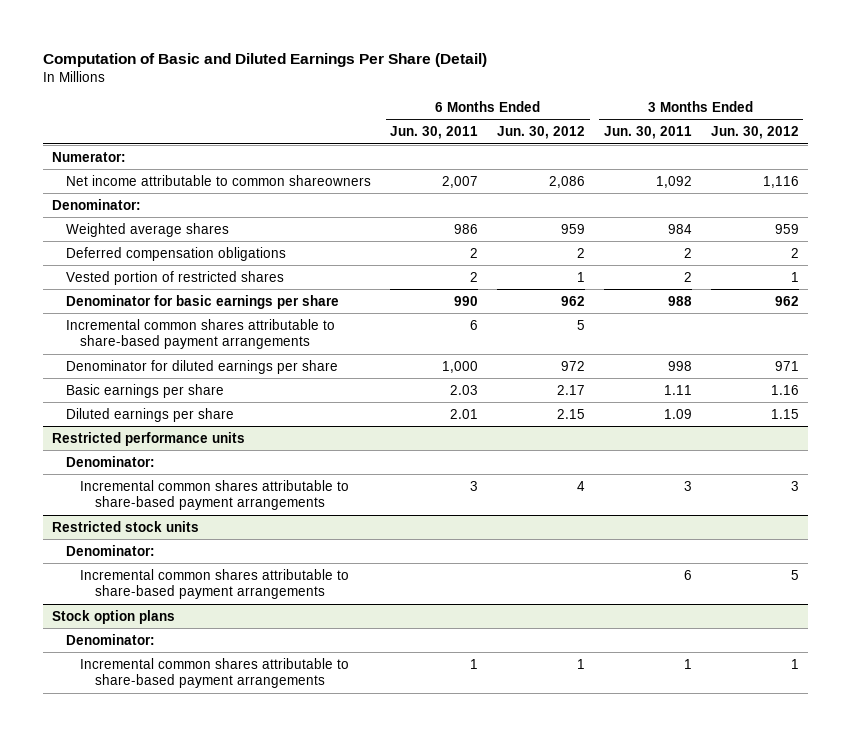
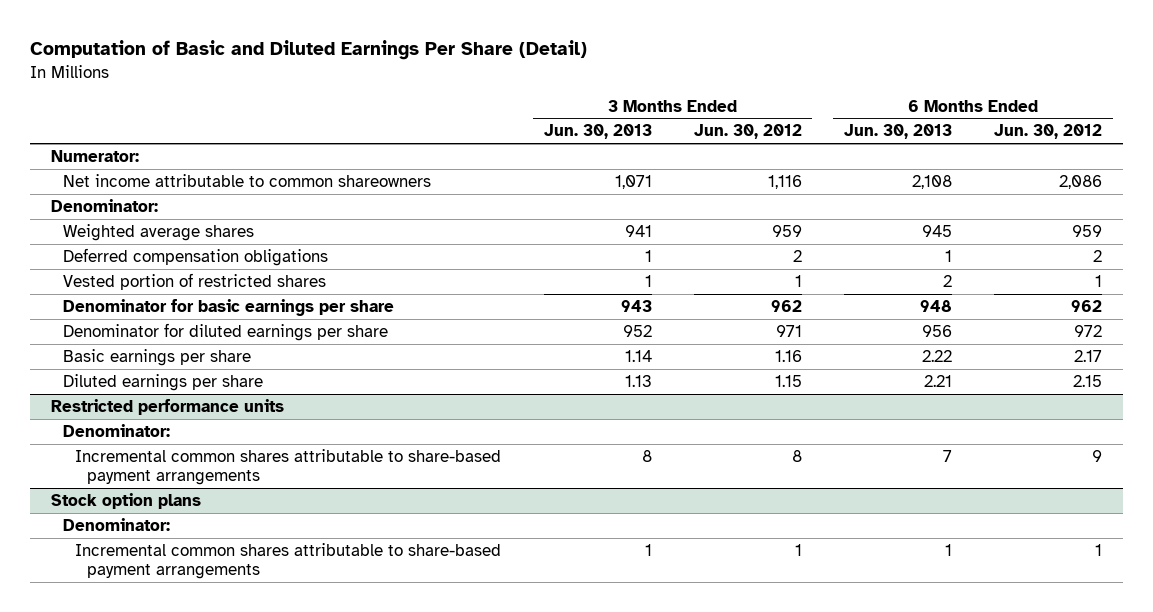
[390,126,479,140] Jun. 30, 2011 -> none
[603,126,692,140] Jun. 30, 2011 -> none
none -> [543,124,652,140] Jun. 30, 2013
none -> [843,124,952,140] Jun. 30, 2013
[66,318,336,350] Incremental common shares attributable to share-based payment arrangements -> none
[52,520,200,532] Restricted stock units -> none
[66,544,156,556] Denominator: -> none
[80,568,350,600] Incremental common shares attributable to share-based payment arrangements -> none
[577,480,586,491] 4 -> [1092,449,1103,462] 9
[790,480,799,491] 3 -> [791,449,802,462] 8

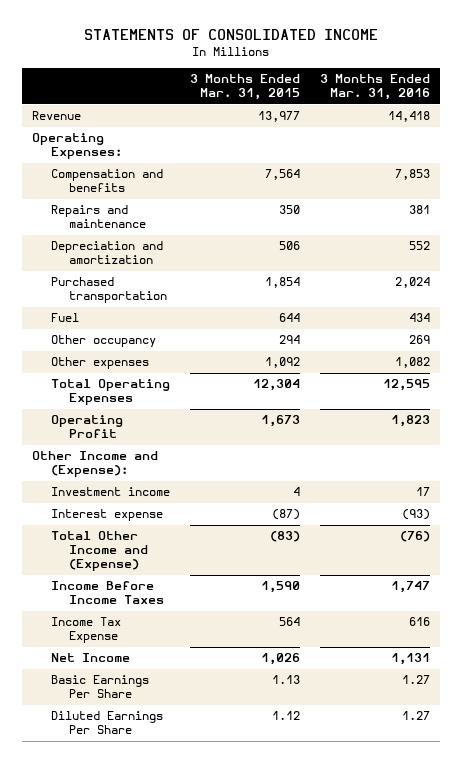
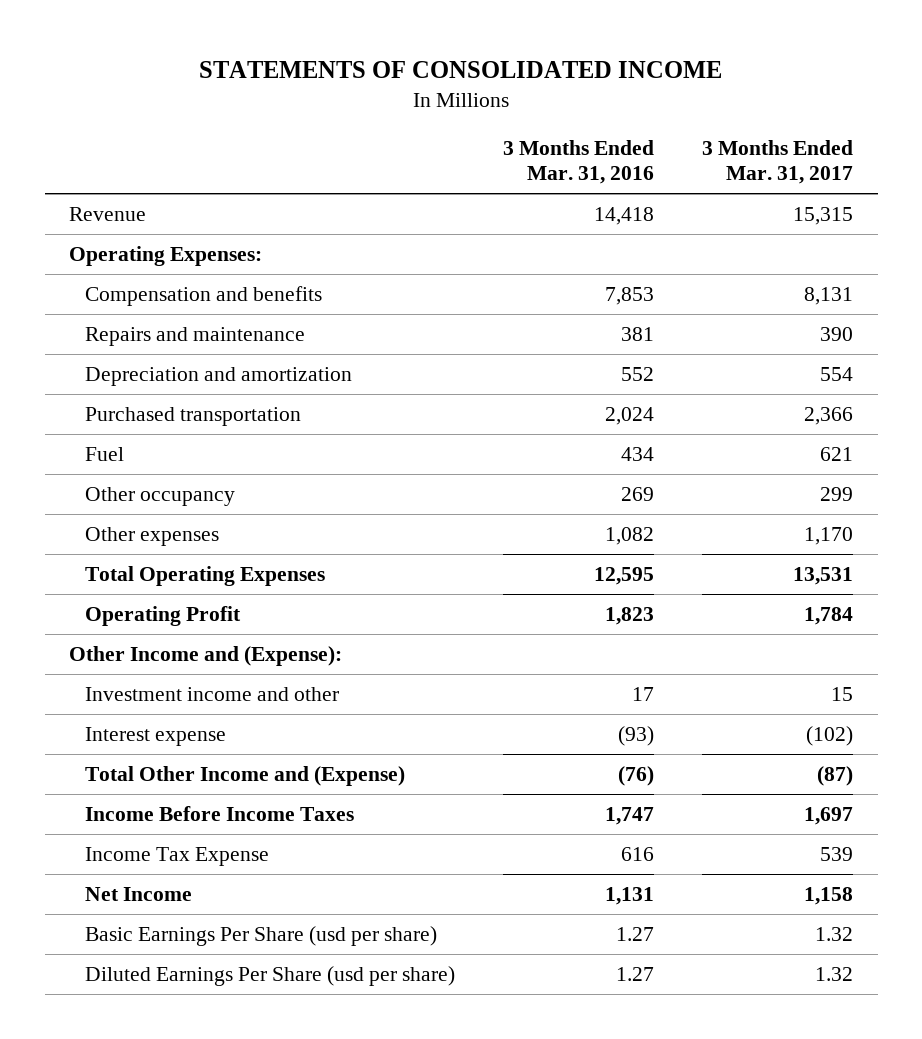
[189,74,300,101] 3 Months Ended Mar. 31, 2015 -> none
none -> [702,139,854,185] 3 Months Ended Mar. 31, 2017
[50,487,170,497] Investment income -> [85,686,340,701] Investment income and other
[50,675,149,699] Basic Earnings Per Share -> [85,925,438,946] Basic Earnings Per Share (usd per share)
[50,711,163,735] Diluted Earnings Per Share -> [85,965,456,986] Diluted Earnings Per Share (usd per share)

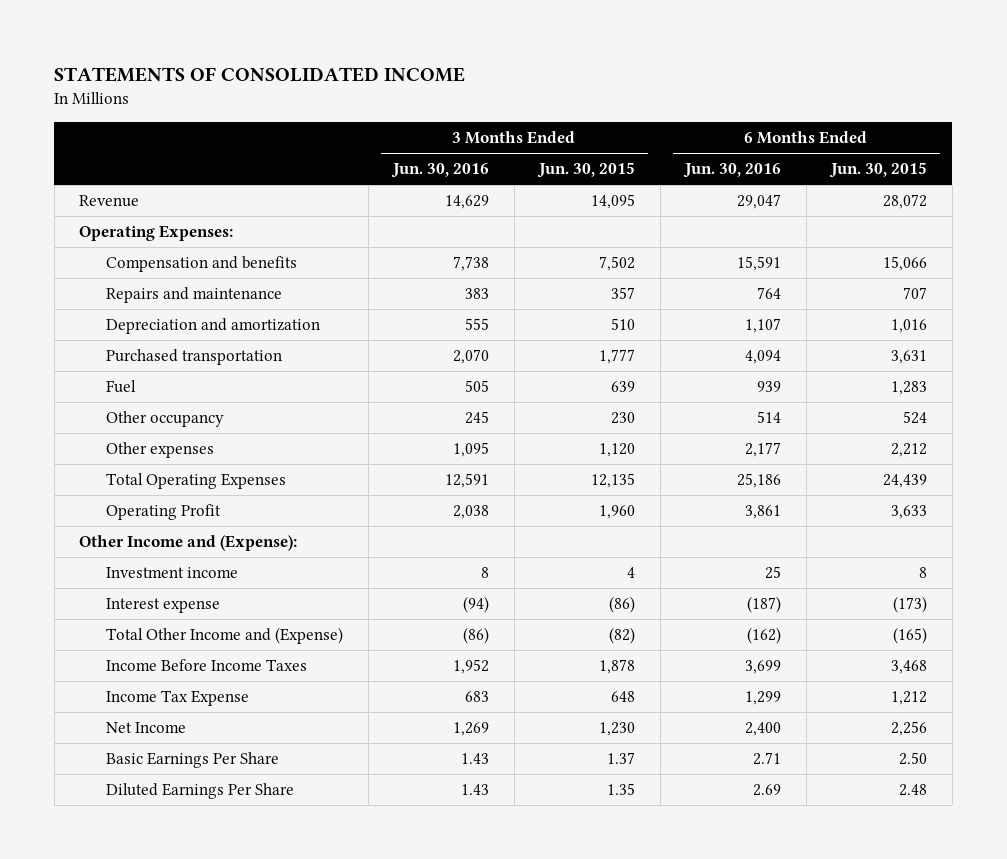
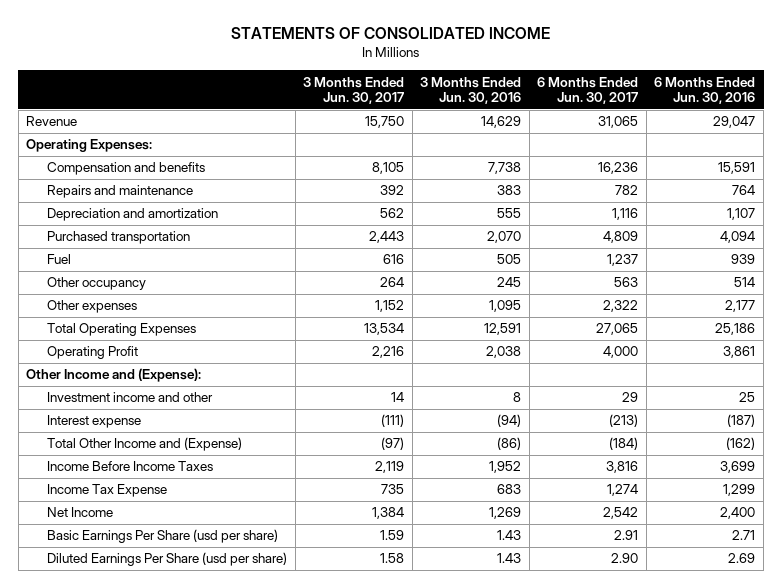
[537,162,636,179] Jun. 30, 2015 -> none
[829,162,928,179] Jun. 30, 2015 -> none
none -> [303,76,405,105] 3 Months Ended Jun. 30, 2017
none -> [537,76,639,105] 6 Months Ended Jun. 30, 2017
[106,567,239,579] Investment income -> [47,392,214,403] Investment income and other
[106,752,280,769] Basic Earnings Per Share -> [47,529,279,544] Basic Earnings Per Share (usd per share)
[106,783,295,800] Diluted Earnings Per Share -> [47,552,288,567] Diluted Earnings Per Share (usd per share)

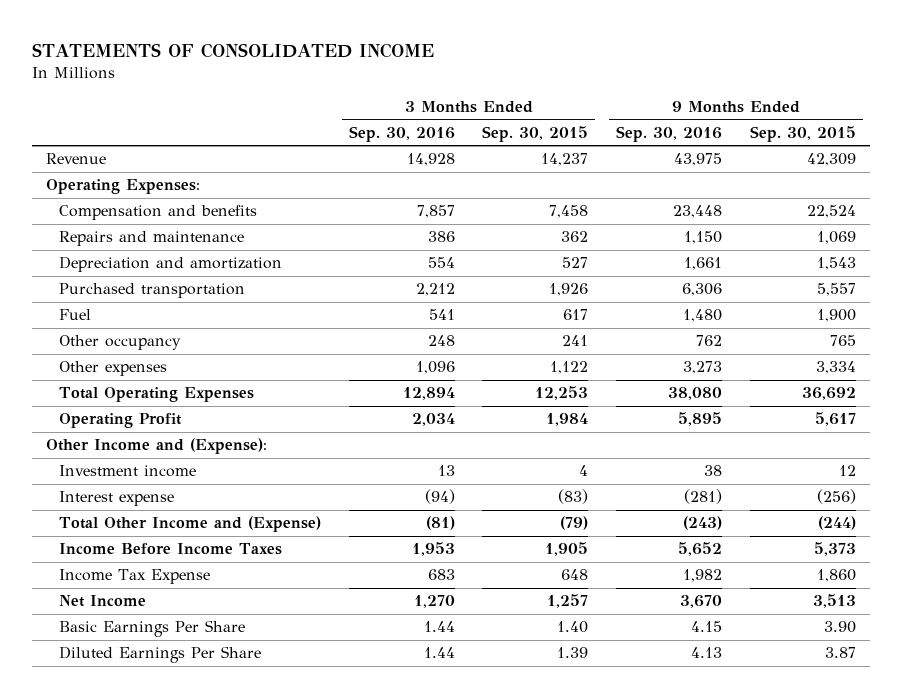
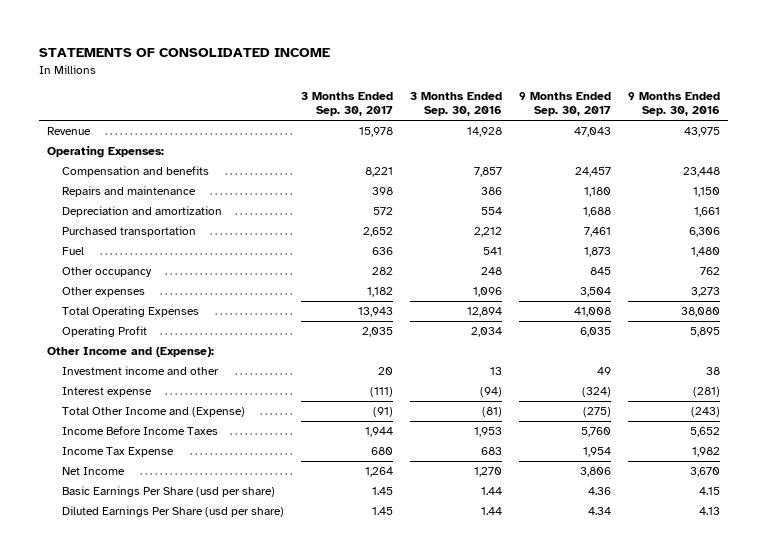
[482,125,589,142] Sep. 30, 2015 -> none
[749,125,856,142] Sep. 30, 2015 -> none
none -> [300,91,393,117] 3 Months Ended Sep. 30, 2017
none -> [518,91,611,117] 9 Months Ended Sep. 30, 2017
[58,465,196,478] Investment income -> [61,366,219,376] Investment income and other
[58,620,245,638] Basic Earnings Per Share -> [61,486,275,498] Basic Earnings Per Share (usd per share)
[58,646,261,664] Diluted Earnings Per Share -> [61,506,284,518] Diluted Earnings Per Share (usd per share)

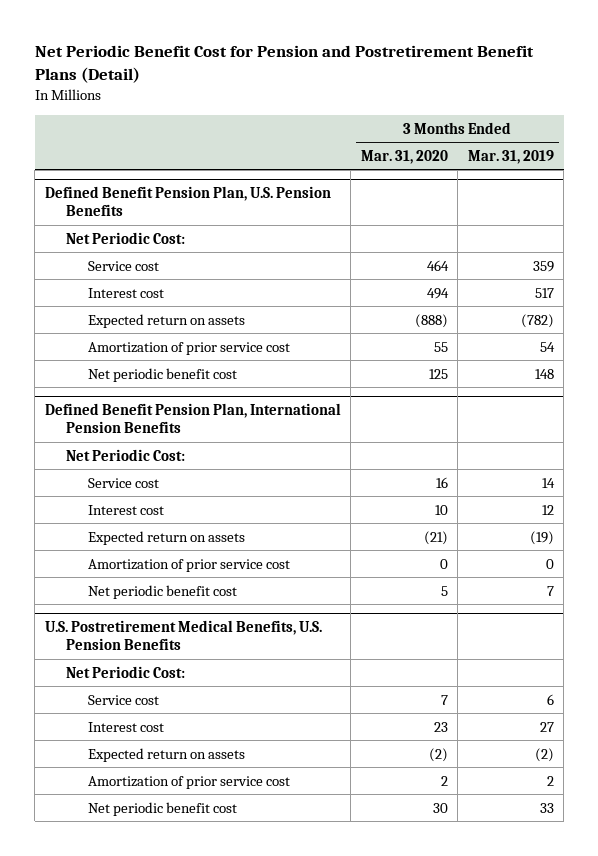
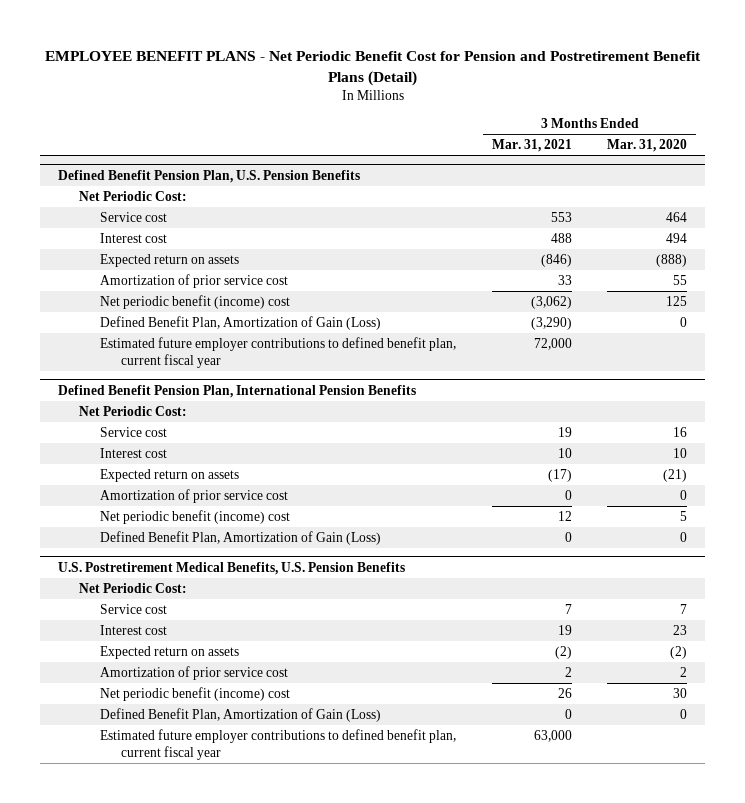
[34,45,534,84] Net Periodic Benefit Cost for Pension and Postretirement Benefit Plans (Detail) -> [44,50,701,86] EMPLOYEE BENEFIT PLANS - Net Periodic Benefit Cost for Pension and Postretirement Benefit Plans (Detail)
[467,149,554,164] Mar. 31, 2019 -> none
none -> [491,139,572,153] Mar. 31, 2021
[88,367,238,382] Net periodic benefit cost -> [99,294,290,309] Net periodic benefit (income) cost
none -> [99,315,381,330] Defined Benefit Plan, Amortization of Gain (Loss)
none -> [99,336,456,369] Estimated future employer contributions to defined benefit plan, current fiscal year
[88,584,238,599] Net periodic benefit cost -> [99,509,290,524] Net periodic benefit (income) cost
none -> [99,530,381,545] Defined Benefit Plan, Amortization of Gain (Loss)
[88,801,238,816] Net periodic benefit cost -> [99,686,290,701] Net periodic benefit (income) cost
none -> [99,707,381,722] Defined Benefit Plan, Amortization of Gain (Loss)
none -> [99,728,456,761] Estimated future employer contributions to defined benefit plan, current fiscal year

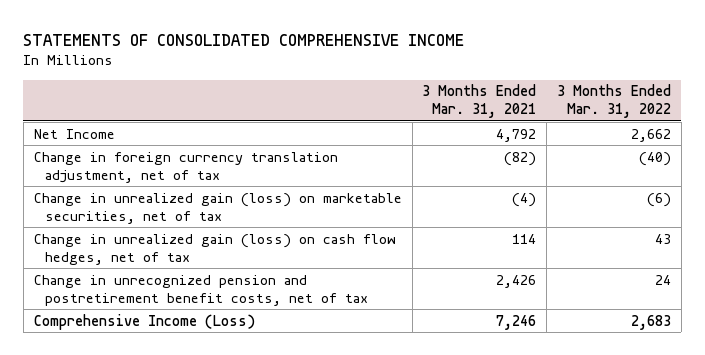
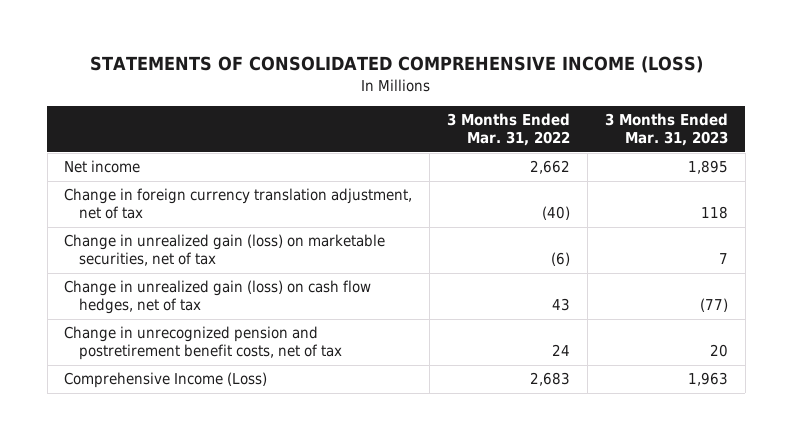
[23,33,465,46] STATEMENTS OF CONSOLIDATED COMPREHENSIVE INCOME -> [90,56,704,74] STATEMENTS OF CONSOLIDATED COMPREHENSIVE INCOME (LOSS)
[422,84,537,119] 3 Months Ended Mar. 31, 2021 -> none
none -> [604,113,728,147] 3 Months Ended Mar. 31, 2023
[33,128,115,139] Net Income -> [64,160,141,174] Net income

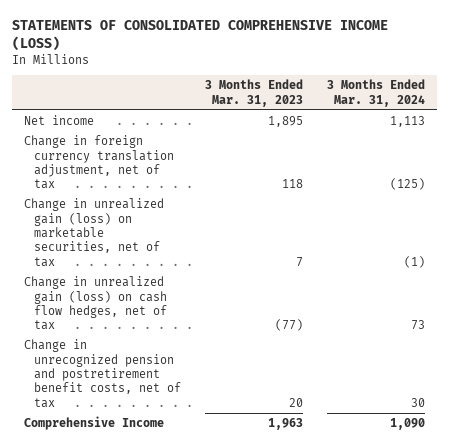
[447,113,571,147] 3 Months Ended Mar. 31, 2022 -> none
none -> [327,79,426,107] 3 Months Ended Mar. 31, 2024
[64,372,268,389] Comprehensive Income (Loss) -> [24,416,165,431] Comprehensive Income

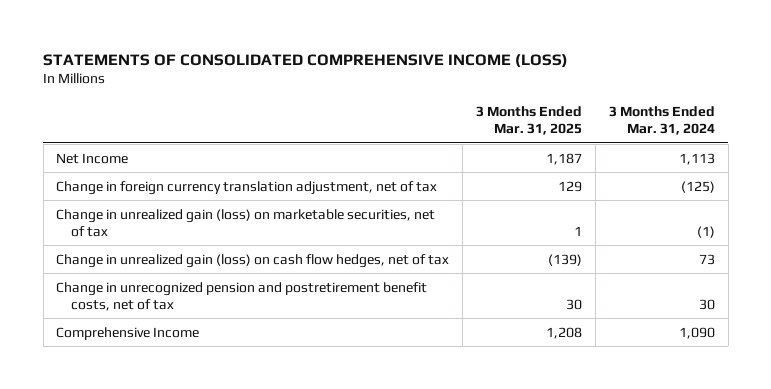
[205,79,304,107] 3 Months Ended Mar. 31, 2023 -> none
none -> [476,105,583,136] 3 Months Ended Mar. 31, 2025
[24,115,95,126] Net income -> [56,152,129,164] Net Income

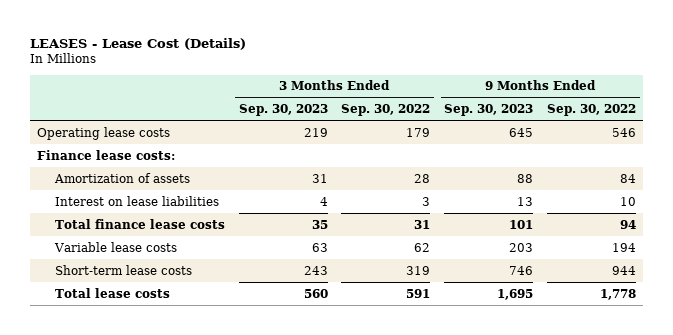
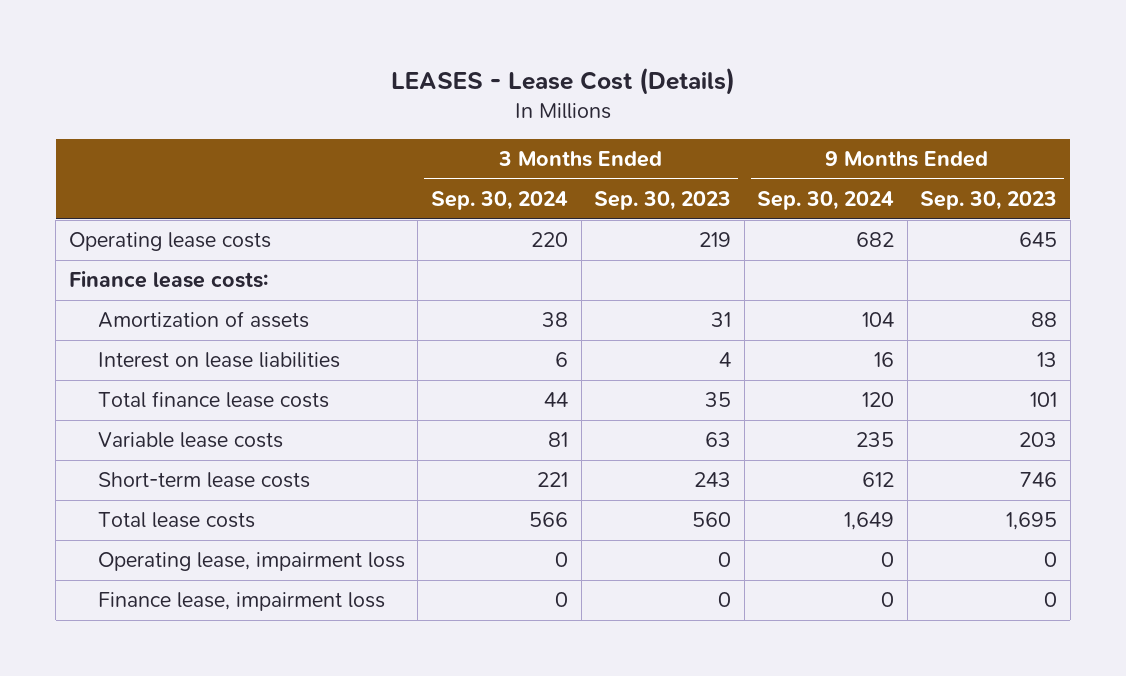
[341,103,431,116] Sep. 30, 2022 -> none
[547,103,637,116] Sep. 30, 2022 -> none
none -> [430,191,568,211] Sep. 30, 2024
none -> [757,191,895,211] Sep. 30, 2024
none -> [97,552,405,572] Operating lease, impairment loss
none -> [97,592,385,612] Finance lease, impairment loss

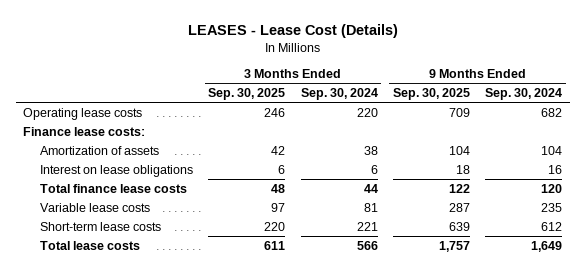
[594,191,732,211] Sep. 30, 2023 -> none
[920,191,1058,211] Sep. 30, 2023 -> none
none -> [208,88,286,101] Sep. 30, 2025
none -> [392,88,470,101] Sep. 30, 2025
[97,352,340,369] Interest on lease liabilities -> [40,164,194,177] Interest on lease obligations
[97,552,405,572] Operating lease, impairment loss -> none
[97,592,385,612] Finance lease, impairment loss -> none

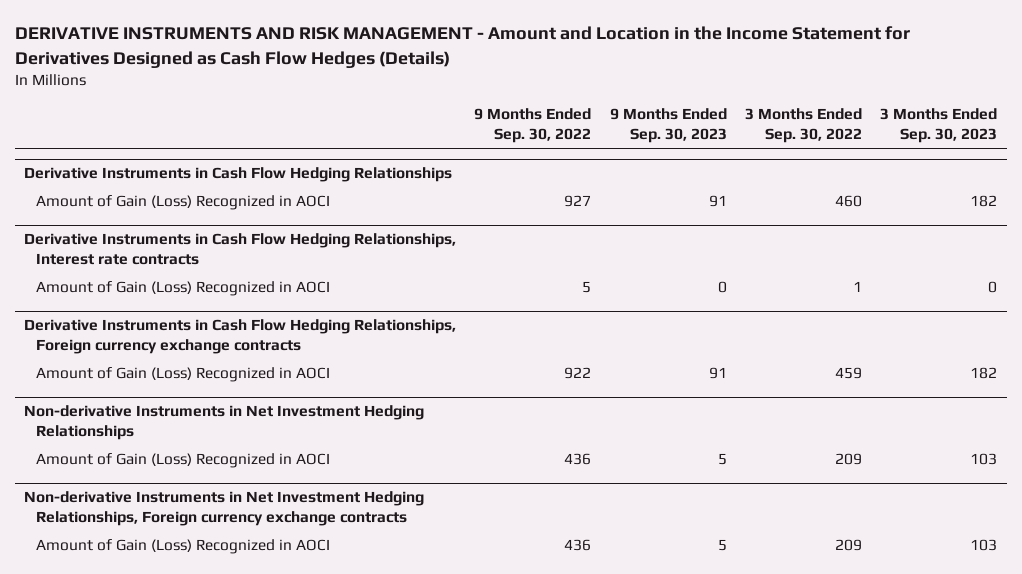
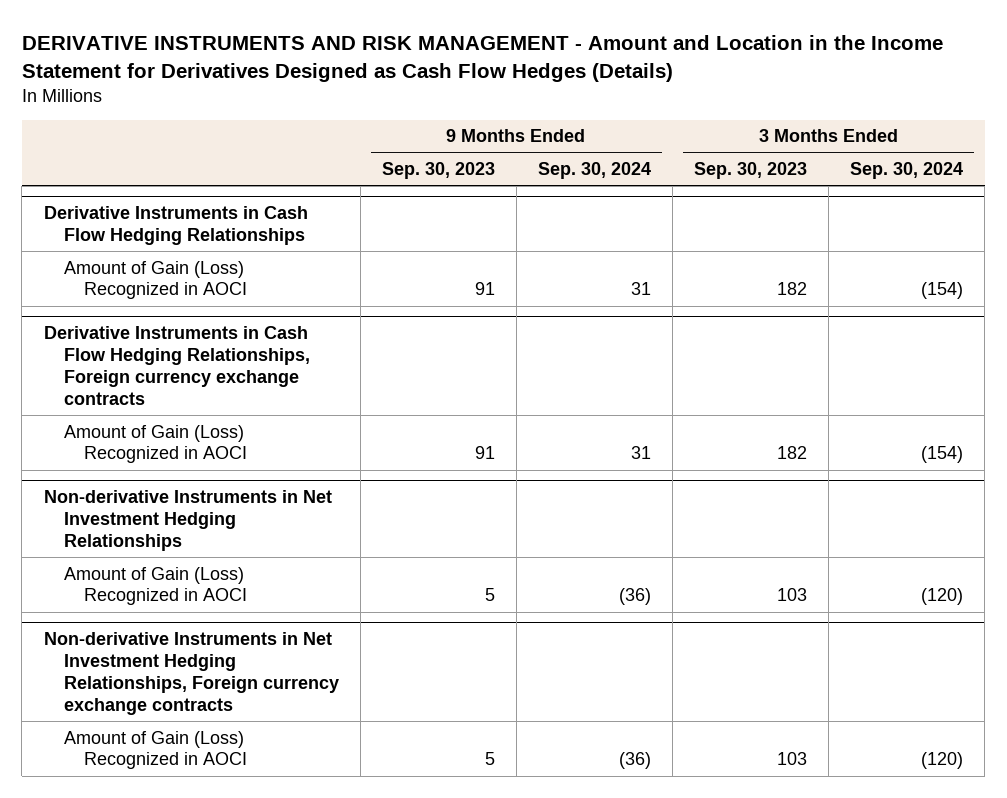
[474,108,592,144] 9 Months Ended Sep. 30, 2022 -> none
[745,108,863,144] 3 Months Ended Sep. 30, 2022 -> none
none -> [537,162,651,180] Sep. 30, 2024
none -> [850,162,964,180] Sep. 30, 2024
[24,232,457,266] Derivative Instruments in Cash Flow Hedging Relationships, Interest rate contracts -> none
[35,280,330,296] Amount of Gain (Loss) Recognized in AOCI -> none

